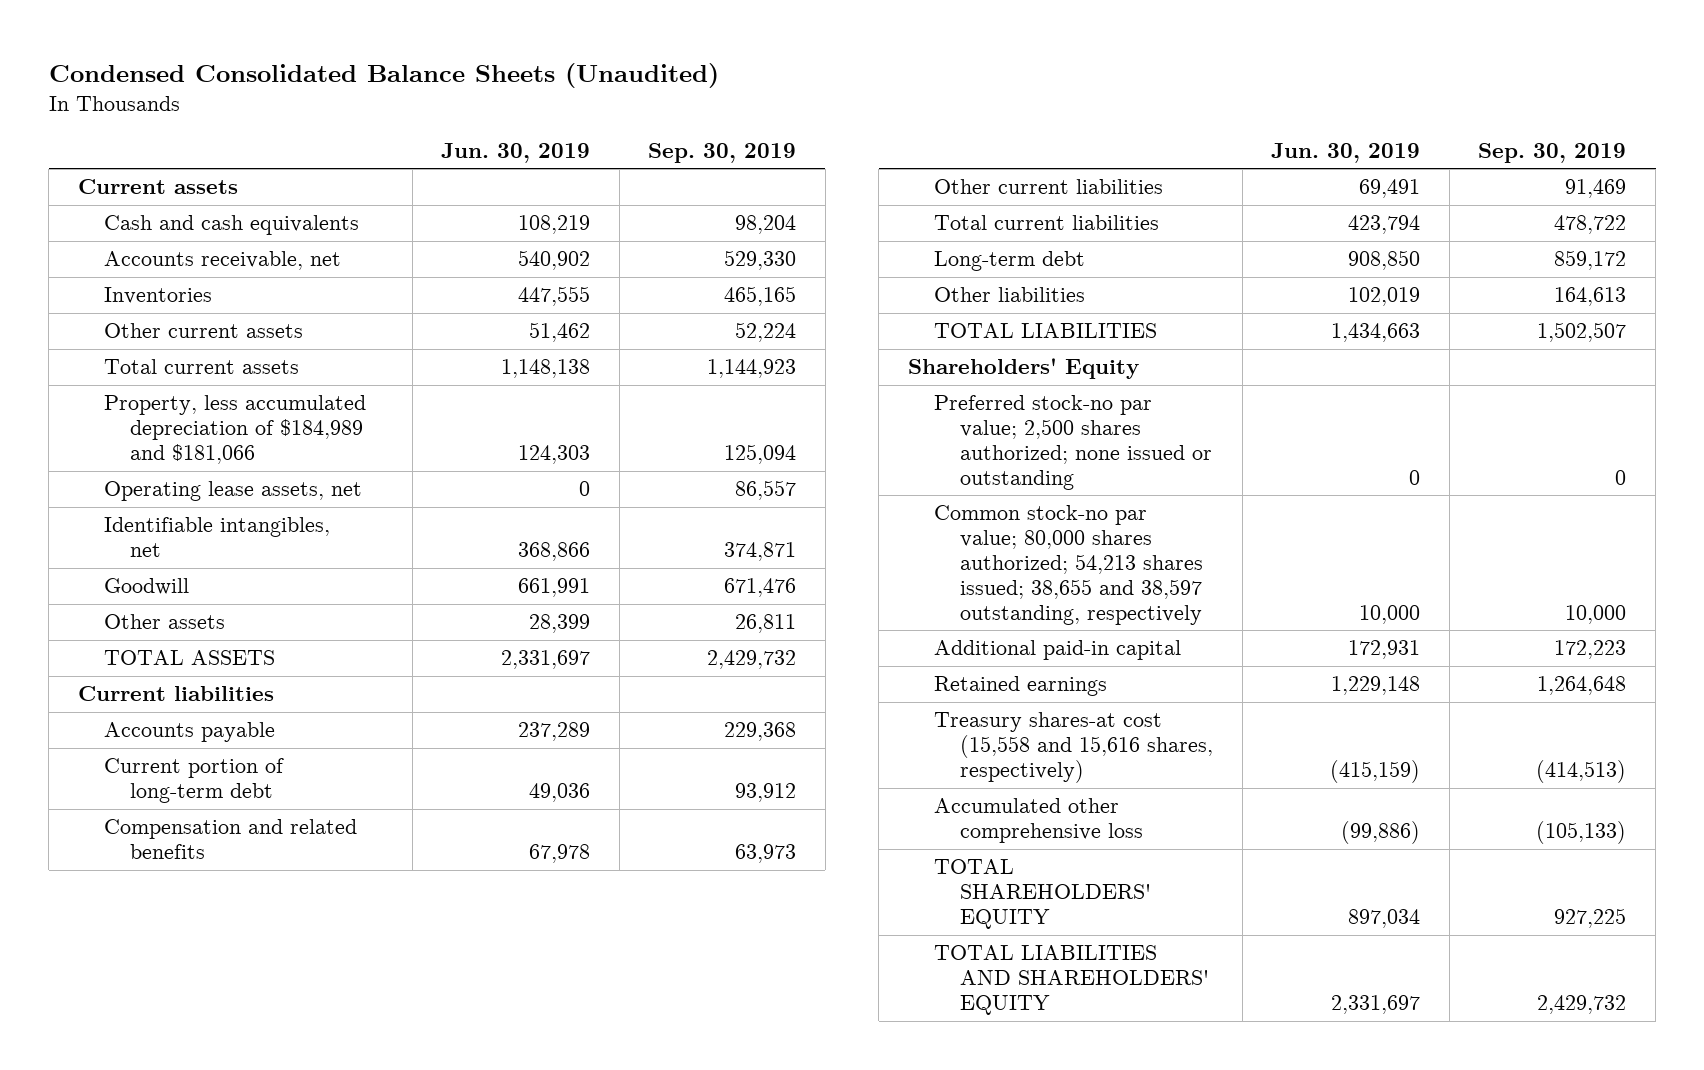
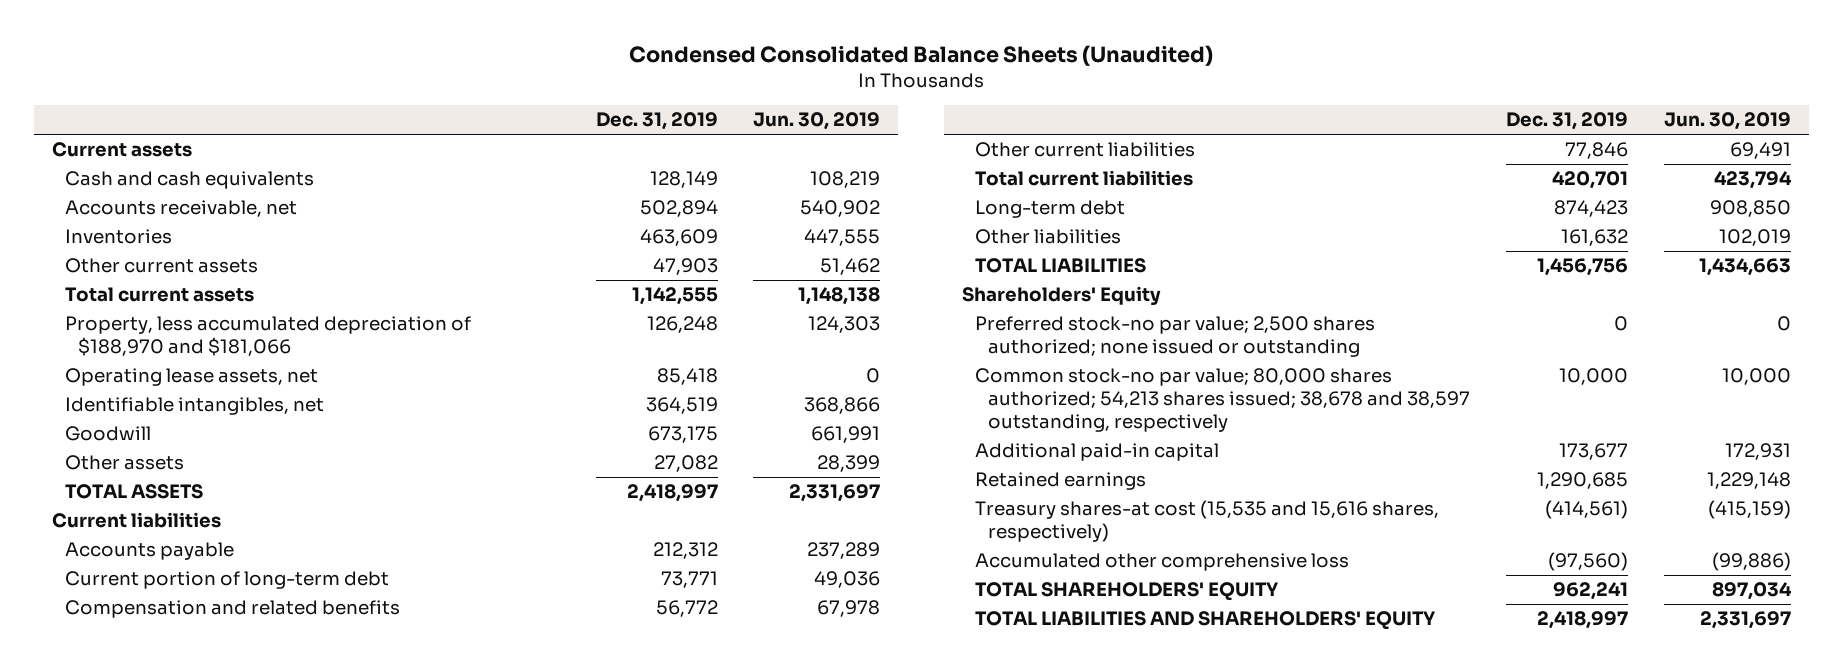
[648,142,797,163] Sep. 30, 2019 -> none
none -> [595,112,718,131] Dec. 31, 2019
[103,395,366,464] Property, less accumulated depreciation of $184,989 and $181,066 -> [64,316,471,357] Property, less accumulated depreciation of $188,970 and $181,066
[934,505,1204,625] Common stock-no par value; 80,000 shares authorized; 54,213 shares issued; 38,655 and 38,597 outstanding, respectively -> [975,368,1471,433] Common stock-no par value; 80,000 shares authorized; 54,213 shares issued; 38,678 and 38,597 outstanding, respectively
[934,712,1214,783] Treasury shares-at cost (15,558 and 15,616 shares, respectively) -> [975,500,1440,543] Treasury shares-at cost (15,535 and 15,616 shares, respectively)

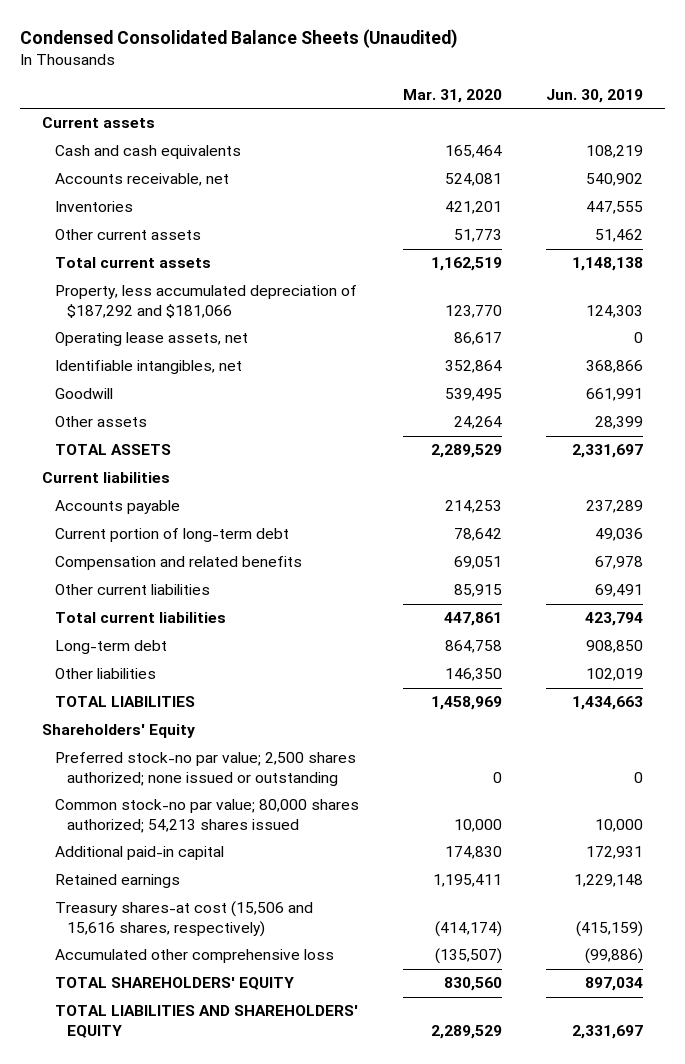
[595,112,718,131] Dec. 31, 2019 -> none
none -> [402,88,502,103] Mar. 31, 2020
[64,316,471,357] Property, less accumulated depreciation of $188,970 and $181,066 -> [54,285,357,318] Property, less accumulated depreciation of $187,292 and $181,066
[975,368,1471,433] Common stock-no par value; 80,000 shares authorized; 54,213 shares issued; 38,678 and 38,597 outstanding, respectively -> [54,799,359,833] Common stock-no par value; 80,000 shares authorized; 54,213 shares issued
[975,500,1440,543] Treasury shares-at cost (15,535 and 15,616 shares, respectively) -> [54,901,313,937] Treasury shares-at cost (15,506 and 15,616 shares, respectively)

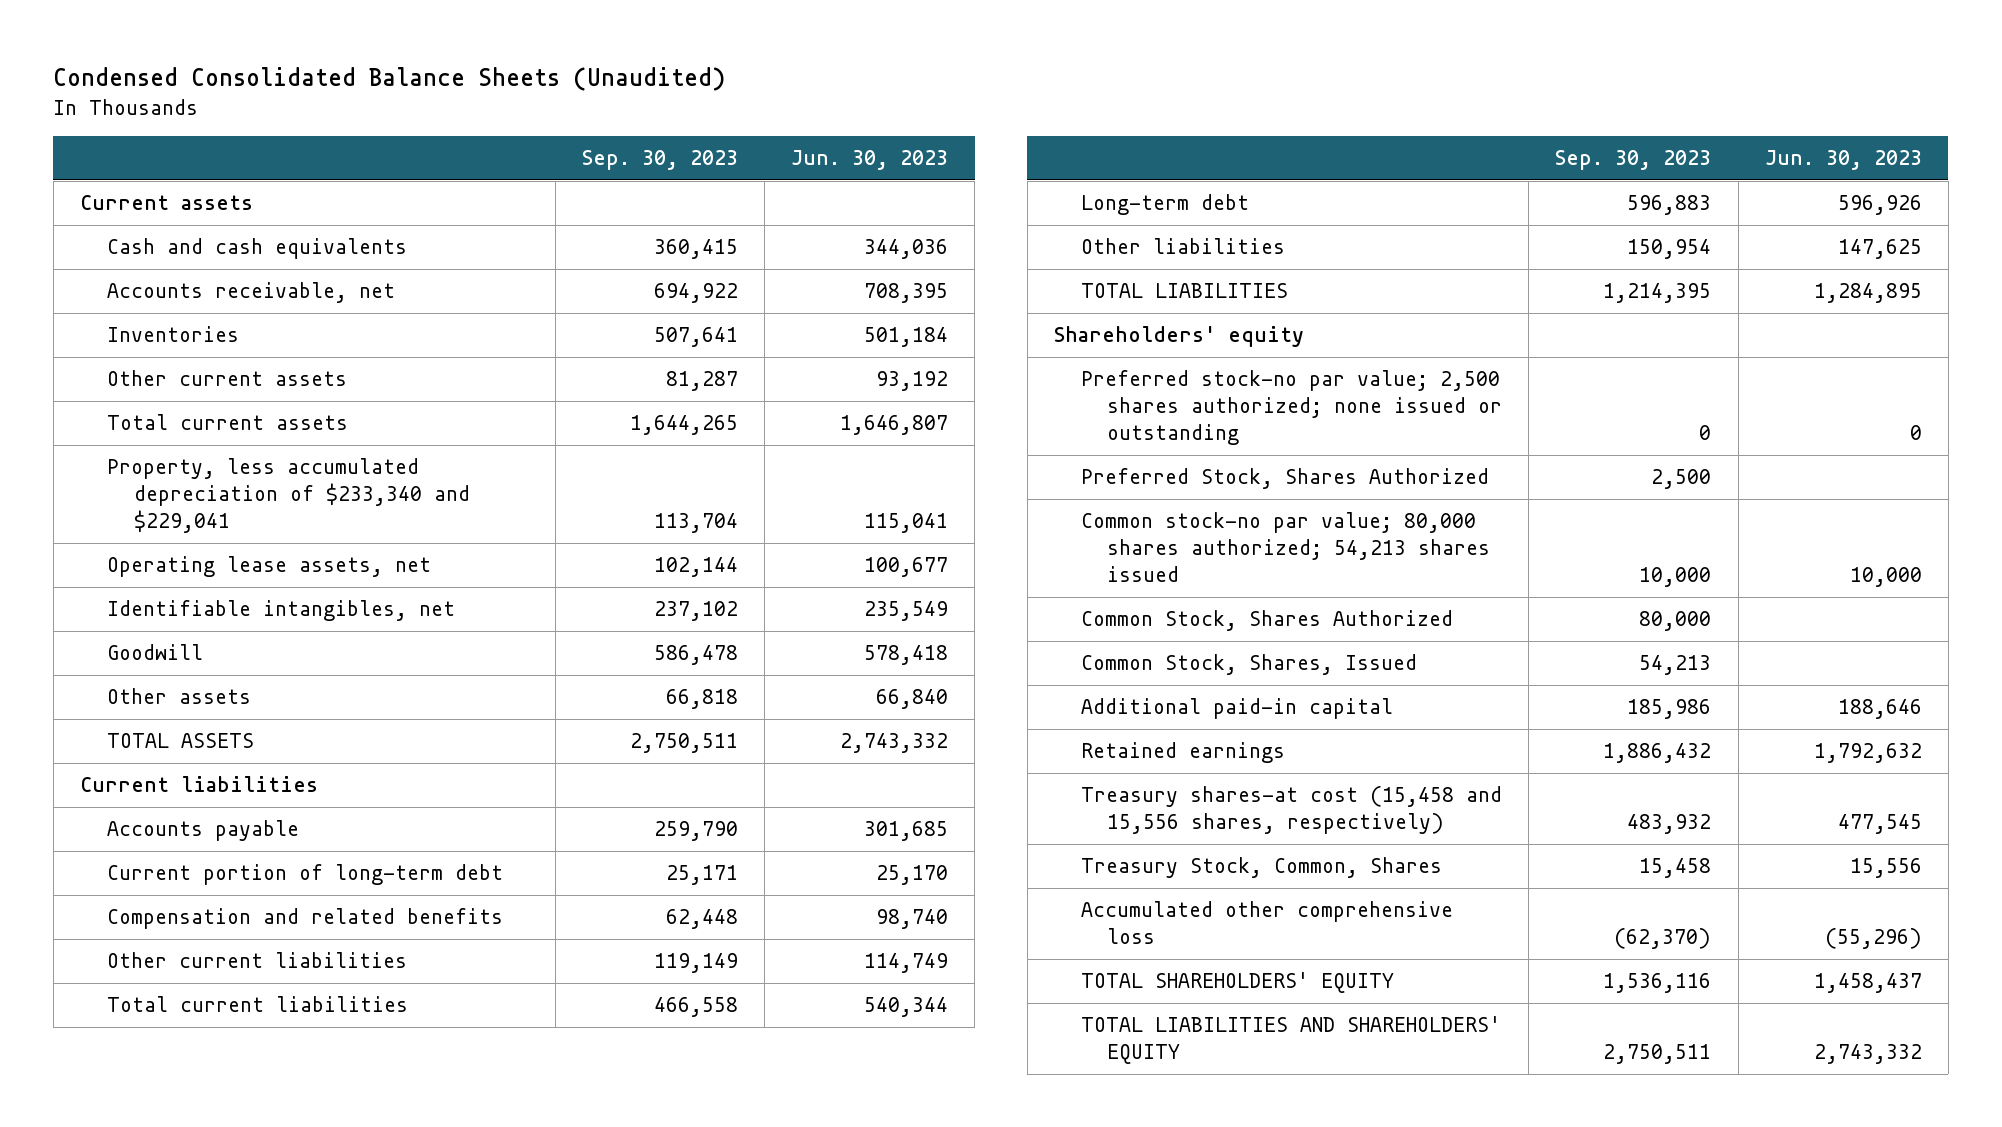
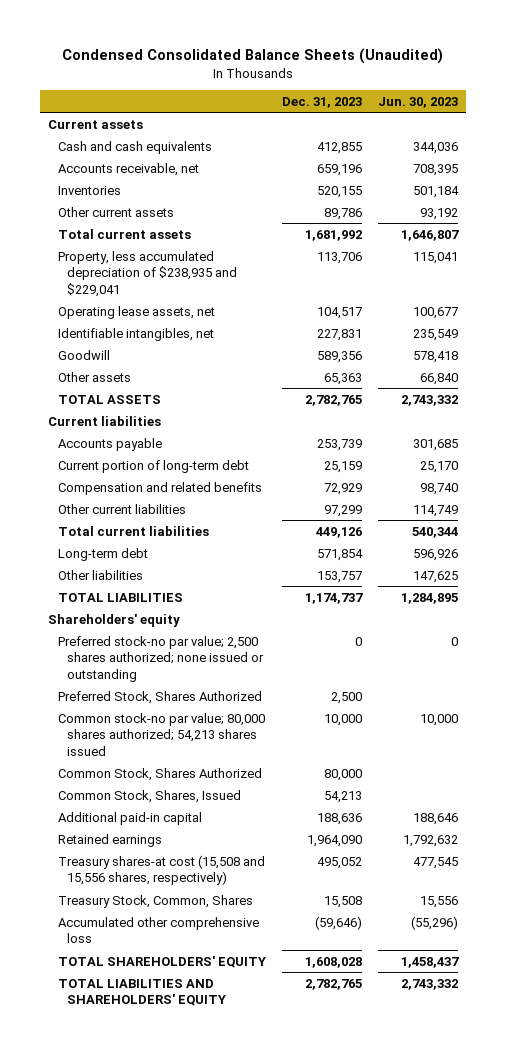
[581,149,738,170] Sep. 30, 2023 -> none
none -> [282,96,363,108] Dec. 31, 2023
[106,458,470,534] Property, less accumulated depreciation of $233,340 and $229,041 -> [57,250,238,297] Property, less accumulated depreciation of $238,935 and $229,041
[1080,786,1502,835] Treasury shares-at cost (15,458 and 15,556 shares, respectively) -> [57,854,265,886] Treasury shares-at cost (15,508 and 15,556 shares, respectively)

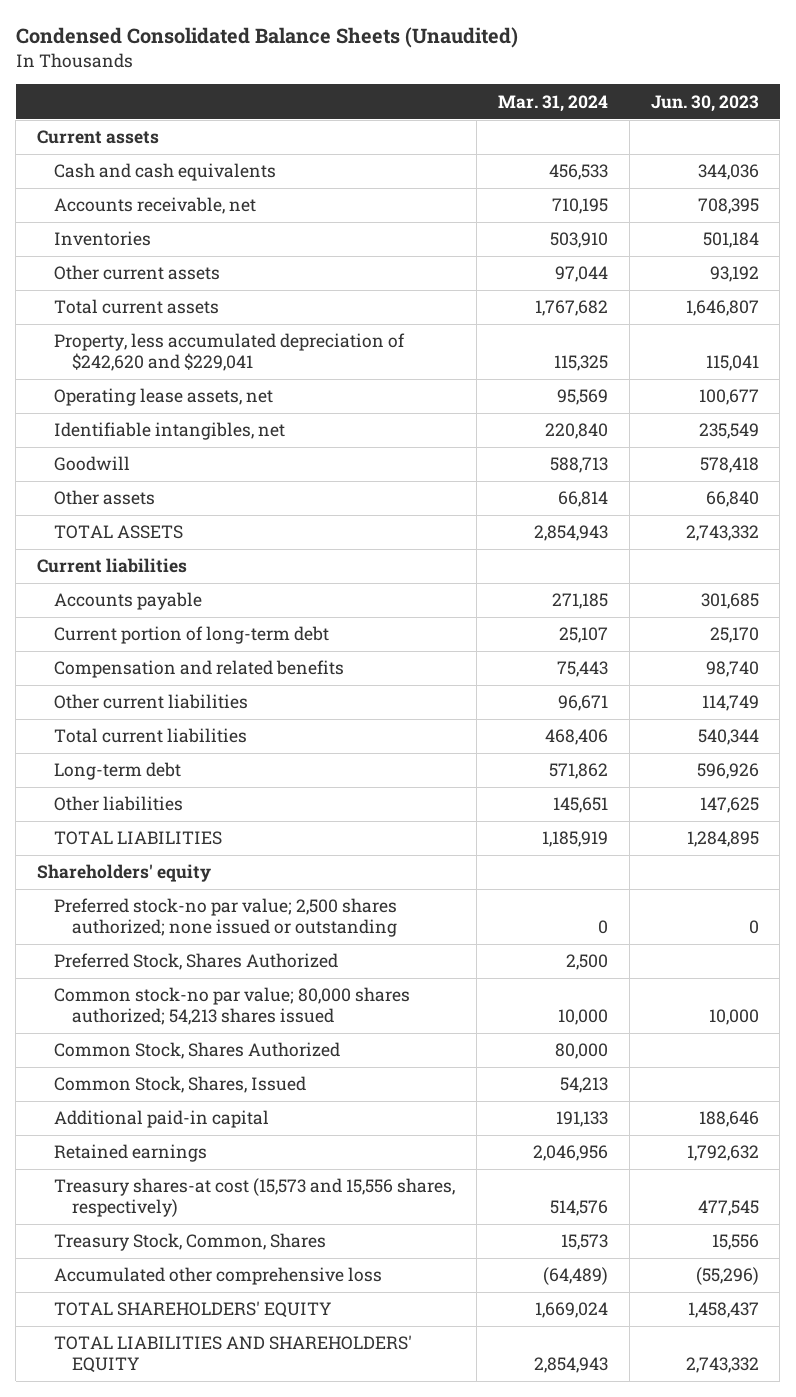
[282,96,363,108] Dec. 31, 2023 -> none
none -> [498,94,609,112] Mar. 31, 2024
[57,250,238,297] Property, less accumulated depreciation of $238,935 and $229,041 -> [54,333,406,371] Property, less accumulated depreciation of $242,620 and $229,041
[57,854,265,886] Treasury shares-at cost (15,508 and 15,556 shares, respectively) -> [54,1178,456,1217] Treasury shares-at cost (15,573 and 15,556 shares, respectively)

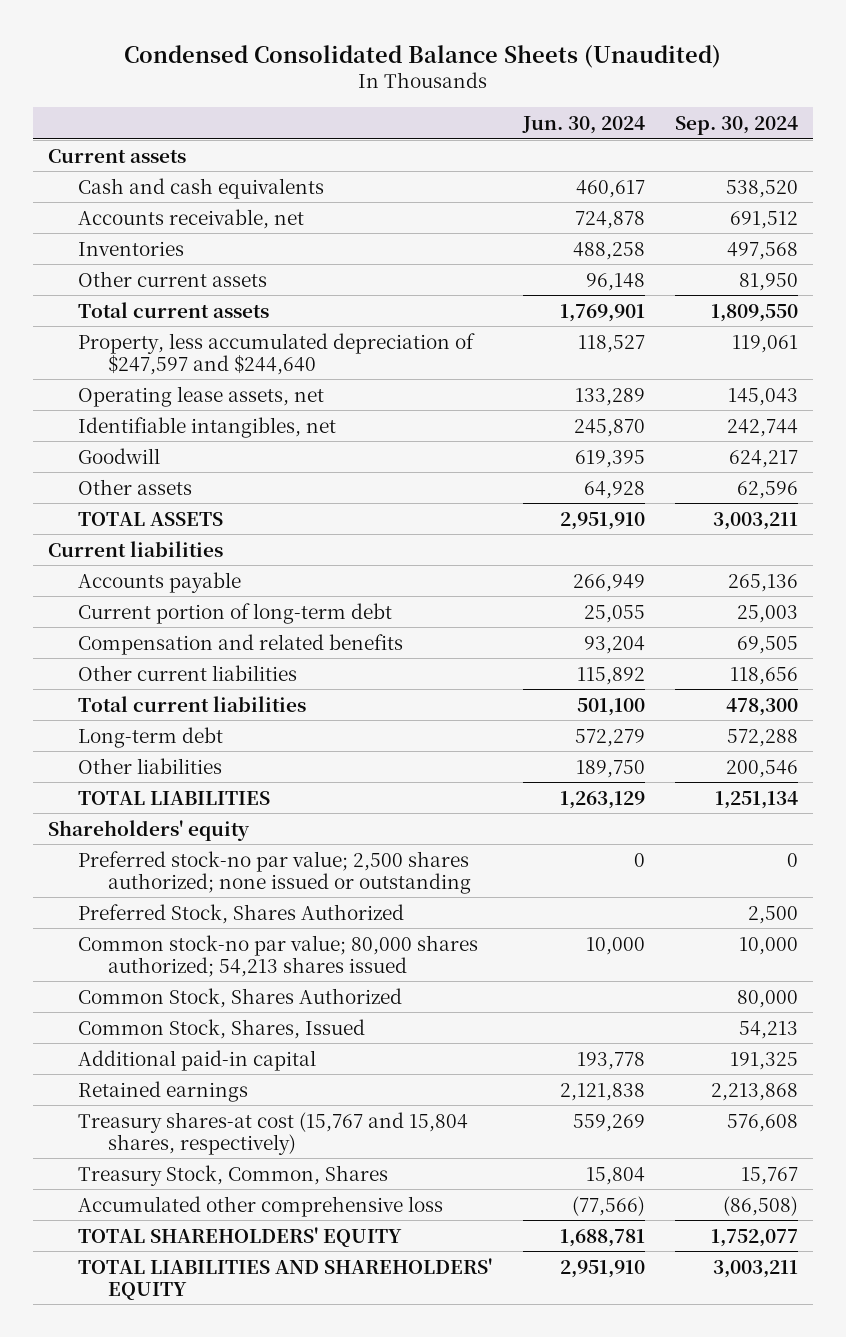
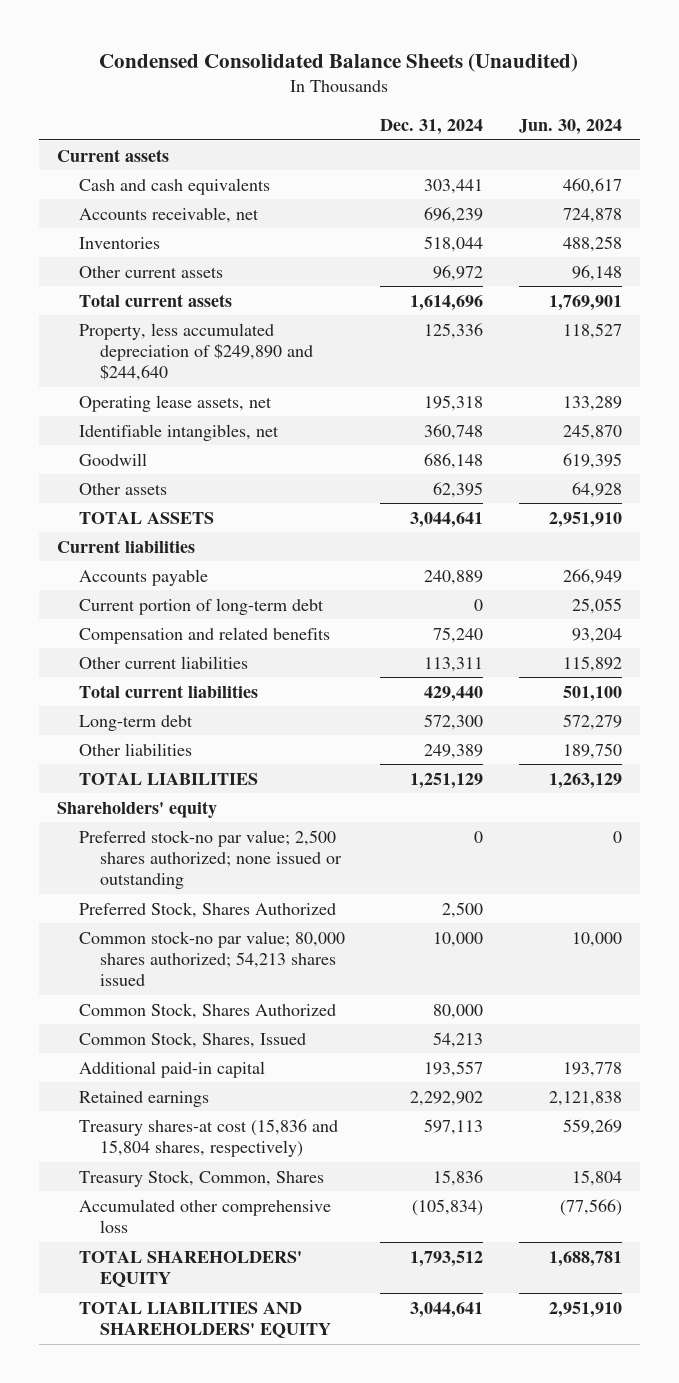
[674,115,798,135] Sep. 30, 2024 -> none
none -> [380,119,484,136] Dec. 31, 2024
[78,332,476,375] Property, less accumulated depreciation of $247,597 and $244,640 -> [78,322,314,382] Property, less accumulated depreciation of $249,890 and $244,640
[78,1111,469,1155] Treasury shares-at cost (15,767 and 15,804 shares, respectively) -> [78,1118,338,1158] Treasury shares-at cost (15,836 and 15,804 shares, respectively)

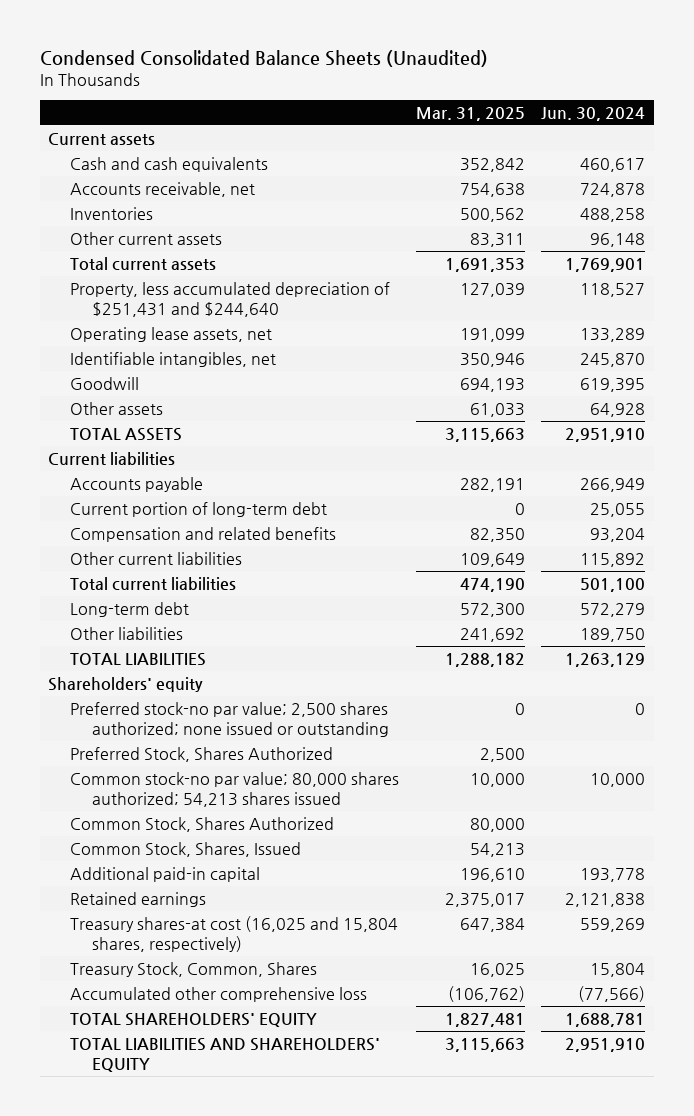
[380,119,484,136] Dec. 31, 2024 -> none
none -> [415,107,525,122] Mar. 31, 2025
[78,322,314,382] Property, less accumulated depreciation of $249,890 and $244,640 -> [70,281,391,317] Property, less accumulated depreciation of $251,431 and $244,640
[78,1118,338,1158] Treasury shares-at cost (15,836 and 15,804 shares, respectively) -> [70,915,399,952] Treasury shares-at cost (16,025 and 15,804 shares, respectively)

